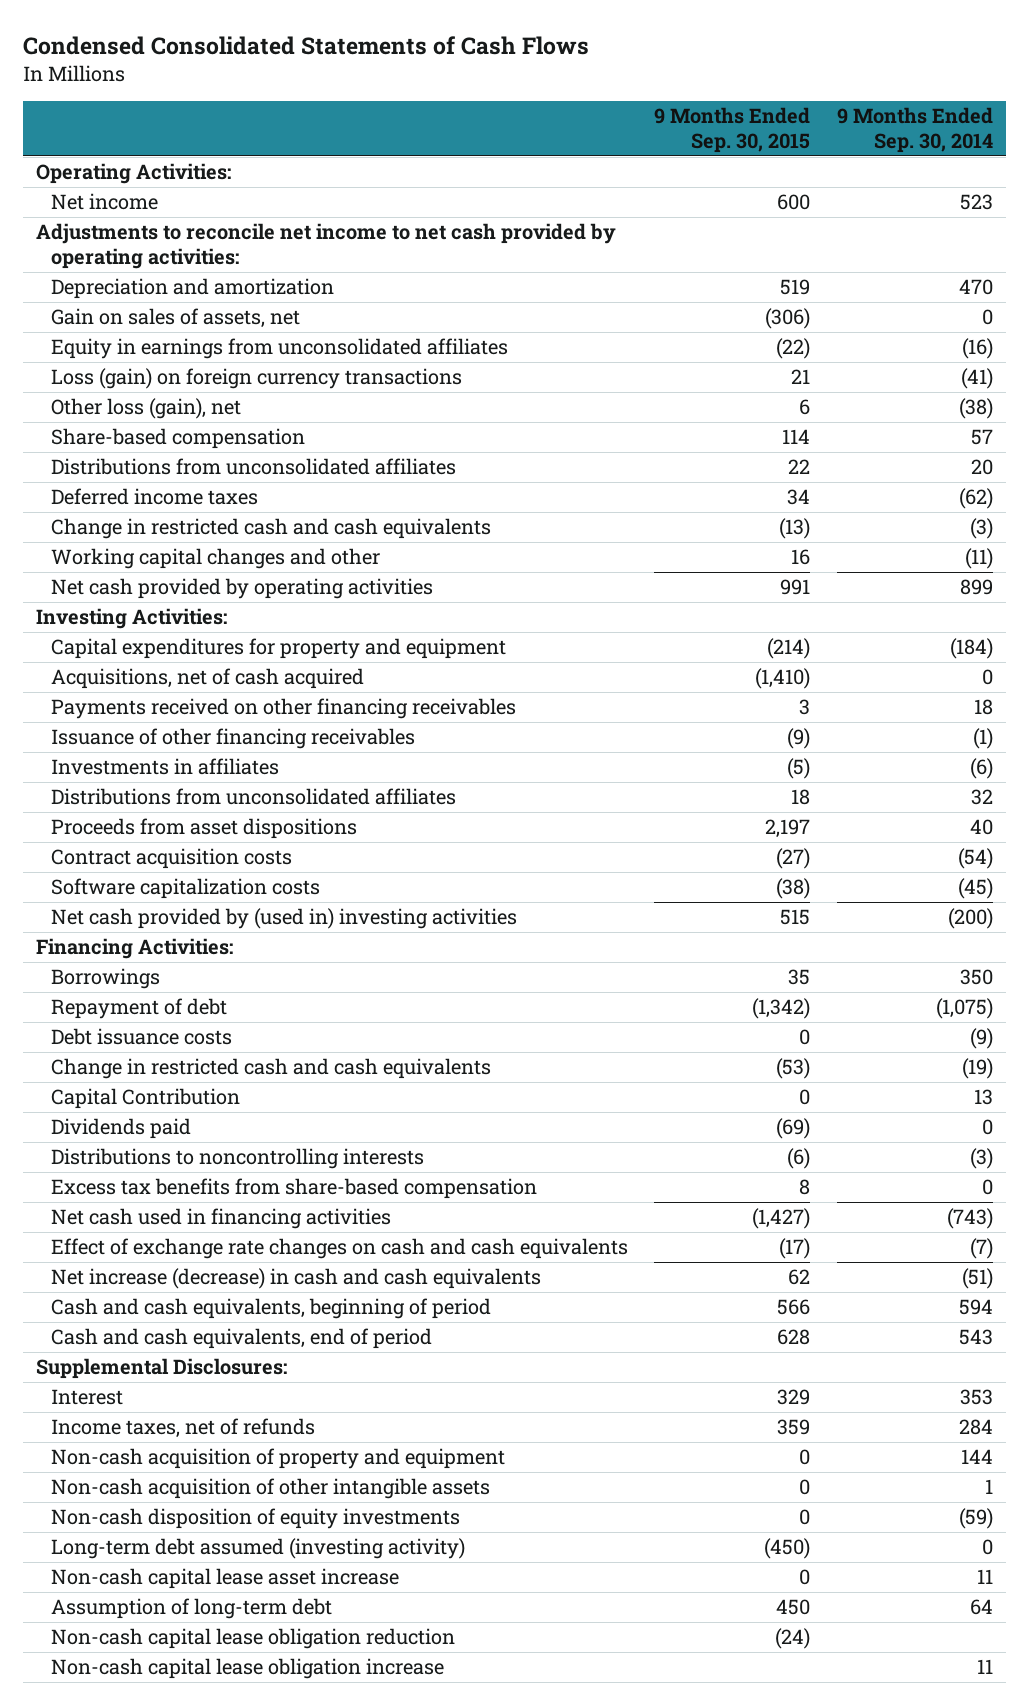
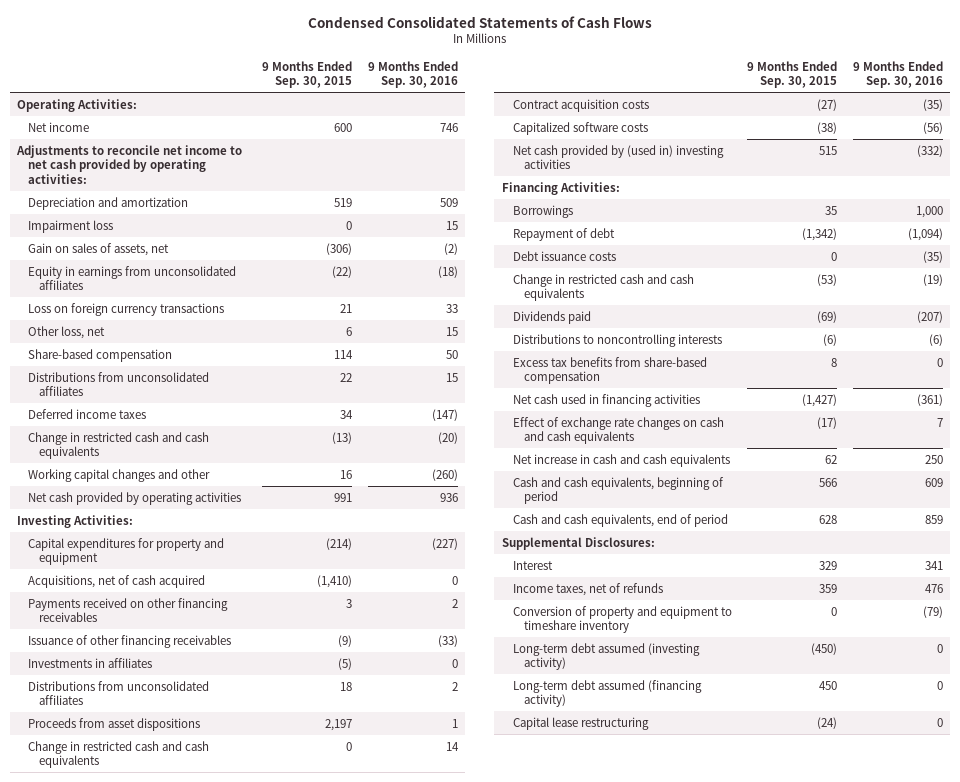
[836,106,993,153] 9 Months Ended Sep. 30, 2014 -> none
none -> [367,60,458,89] 9 Months Ended Sep. 30, 2016
none -> [27,219,113,233] Impairment loss
[51,368,463,390] Loss (gain) on foreign currency transactions -> [27,302,224,316] Loss on foreign currency transactions
[51,398,242,420] Other loss (gain), net -> [27,325,105,339] Other loss, net
none -> [27,740,209,769] Change in restricted cash and cash equivalents
[51,878,321,900] Software capitalization costs -> [512,121,648,135] Capitalized software costs
[51,1088,241,1110] Capital Contribution -> none
[51,1268,542,1290] Net increase (decrease) in cash and cash equivalents -> [512,453,730,467] Net increase in cash and cash equivalents
[51,1448,506,1470] Non-cash acquisition of property and equipment -> none
[51,1478,491,1500] Non-cash acquisition of other intangible assets -> none
[51,1508,461,1530] Non-cash disposition of equity investments -> none
none -> [512,605,732,634] Conversion of property and equipment to timeshare inventory
[51,1568,400,1590] Non-cash capital lease asset increase -> none
[51,1658,445,1680] Non-cash capital lease obligation increase -> none
[51,1598,333,1620] Assumption of long-term debt -> [512,679,702,708] Long-term debt assumed (financing activity)
[51,1628,456,1650] Non-cash capital lease obligation reduction -> [512,716,649,730] Capital lease restructuring

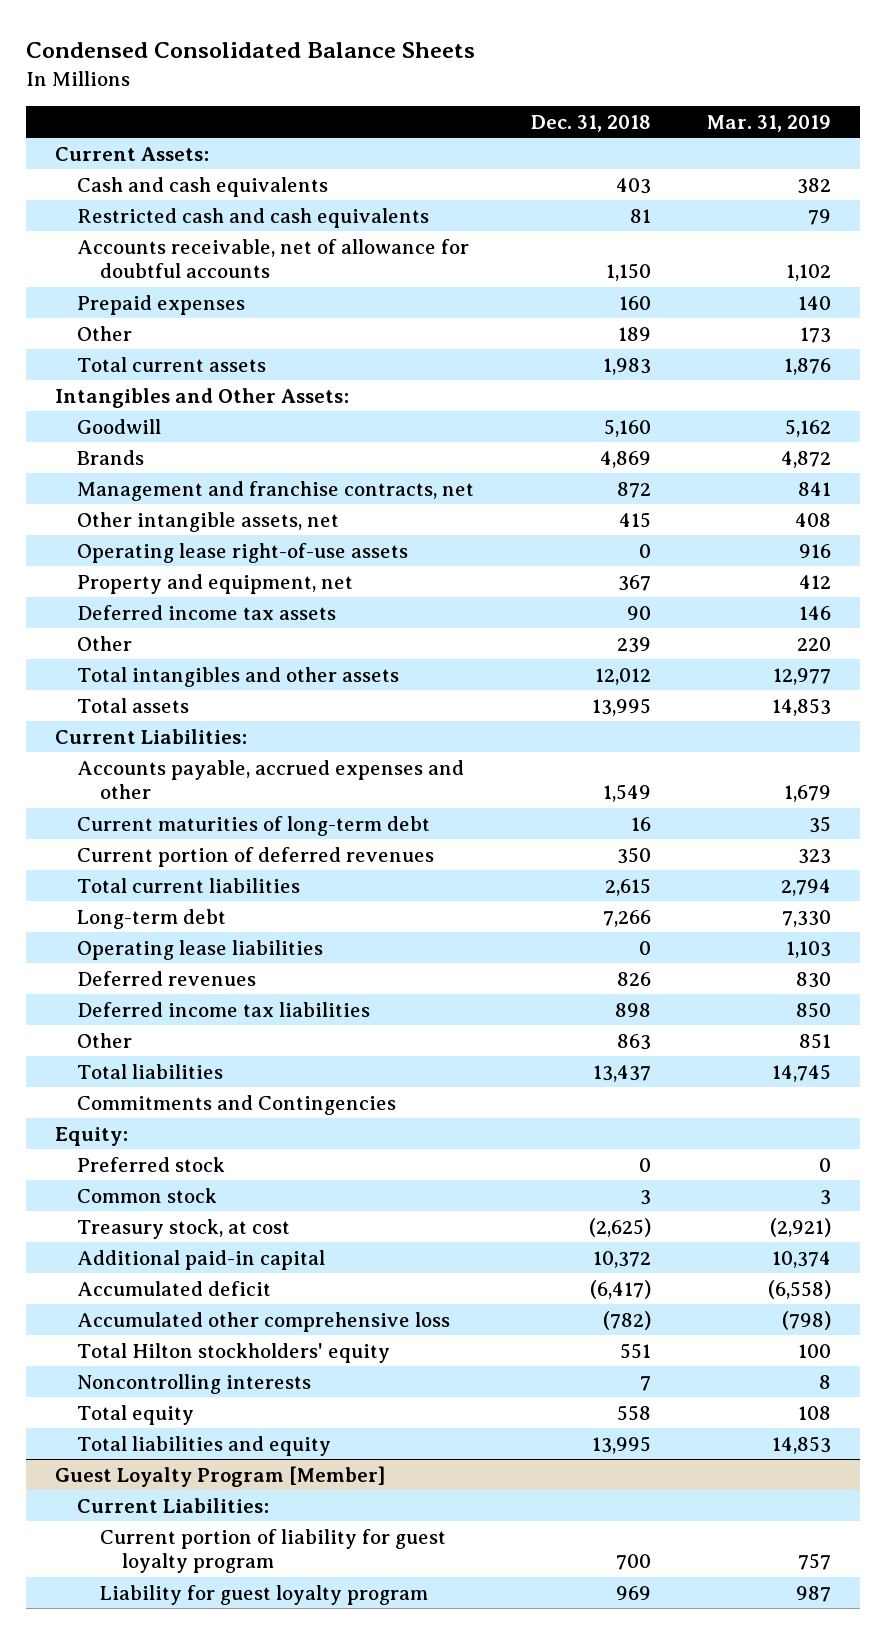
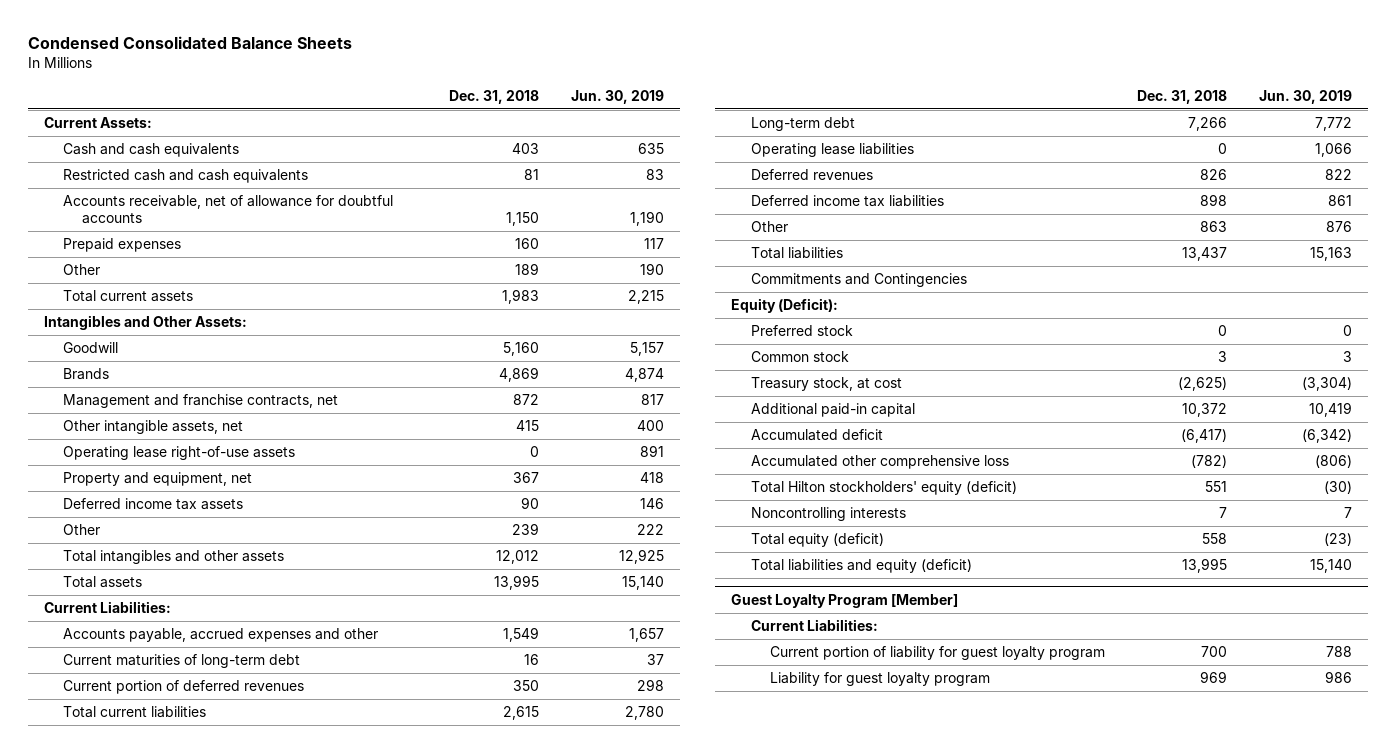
[707,114,832,132] Mar. 31, 2019 -> none
none -> [571,89,665,104] Jun. 30, 2019
[54,1126,128,1146] Equity: -> [731,298,839,314] Equity (Deficit):
[77,1342,391,1363] Total Hilton stockholders' equity -> [750,481,1017,496] Total Hilton stockholders' equity (deficit)
[77,1404,195,1425] Total equity -> [750,533,884,548] Total equity (deficit)
[77,1435,332,1456] Total liabilities and equity -> [750,559,972,574] Total liabilities and equity (deficit)

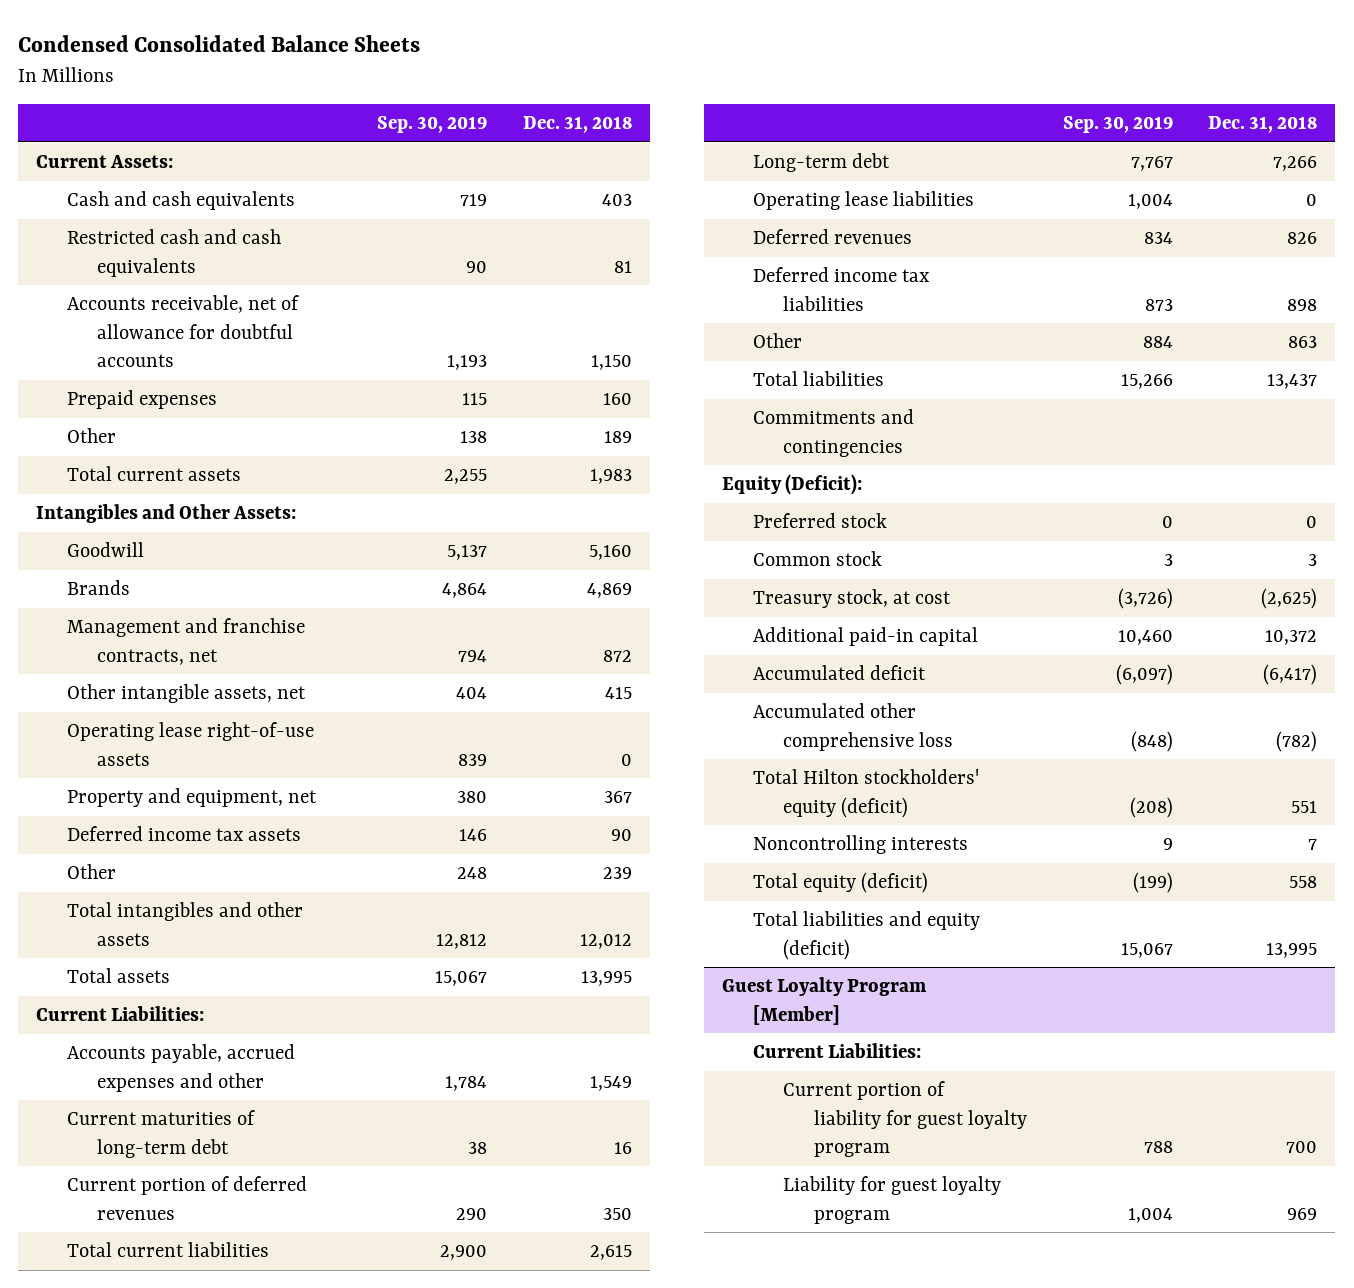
[571,89,665,104] Jun. 30, 2019 -> none
none -> [376,116,487,134] Sep. 30, 2019
[750,273,967,288] Commitments and Contingencies -> [752,409,914,457] Commitments and contingencies

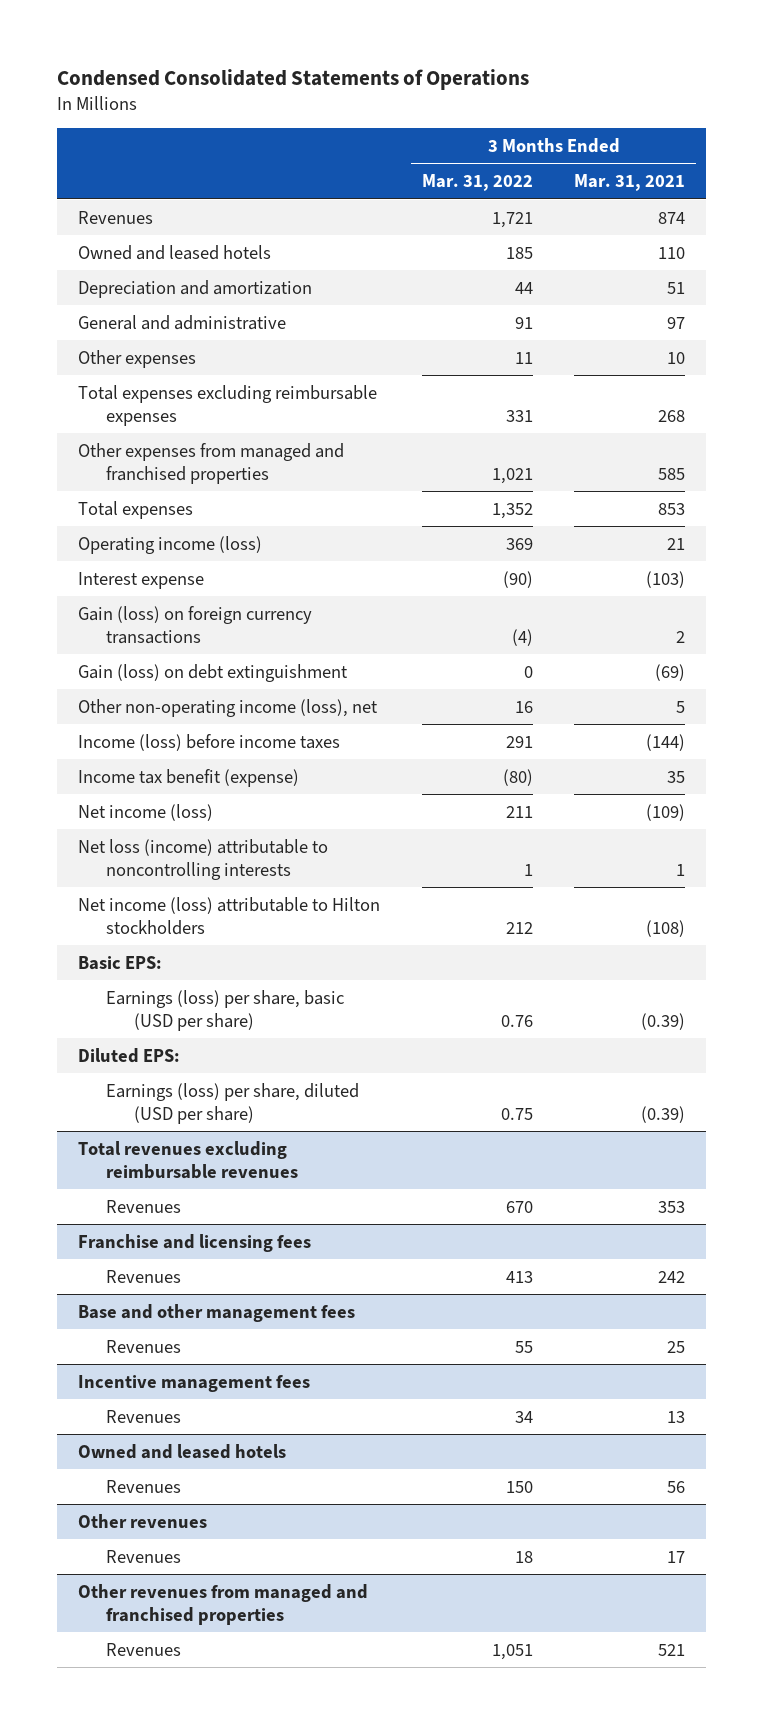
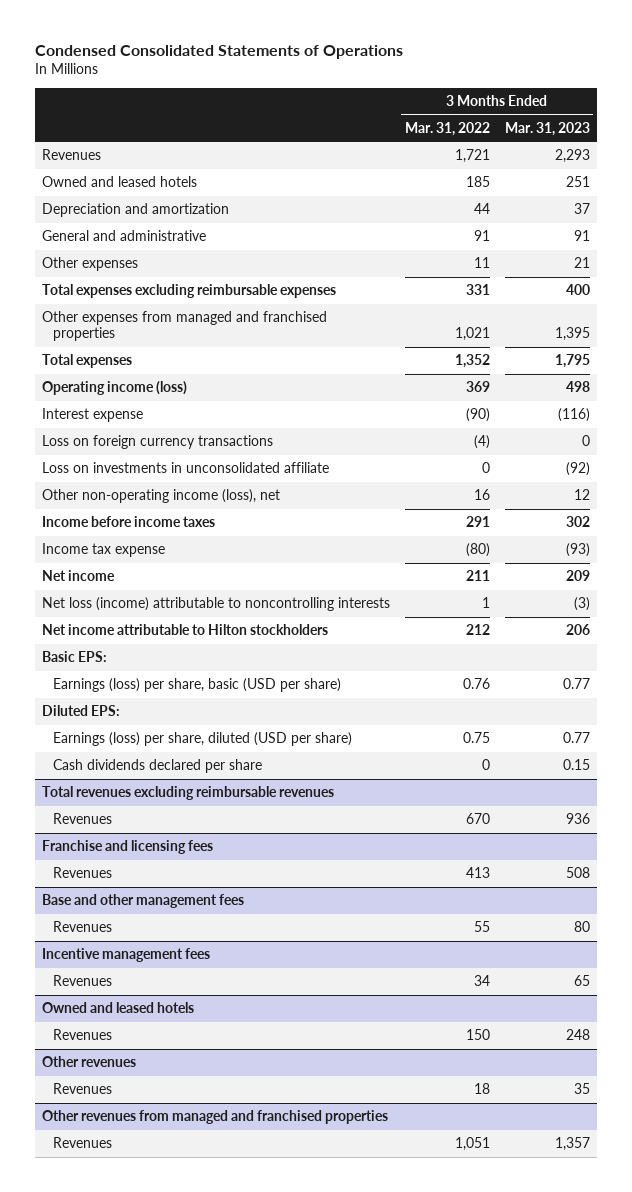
[574,174,686,192] Mar. 31, 2021 -> none
none -> [504,121,590,136] Mar. 31, 2023
[77,663,348,682] Gain (loss) on debt extinguishment -> none
[77,605,312,644] Gain (loss) on foreign currency transactions -> [42,435,274,450] Loss on foreign currency transactions
none -> [42,462,330,474] Loss on investments in unconsolidated affiliate
[77,733,340,751] Income (loss) before income taxes -> [42,516,216,528] Income before income taxes
[77,768,299,787] Income tax benefit (expense) -> [42,543,166,558] Income tax expense
[77,803,213,821] Net income (loss) -> [42,570,116,582] Net income
[77,896,380,935] Net income (loss) attributable to Hilton stockholders -> [42,624,329,636] Net income attributable to Hilton stockholders
none -> [52,759,262,774] Cash dividends declared per share

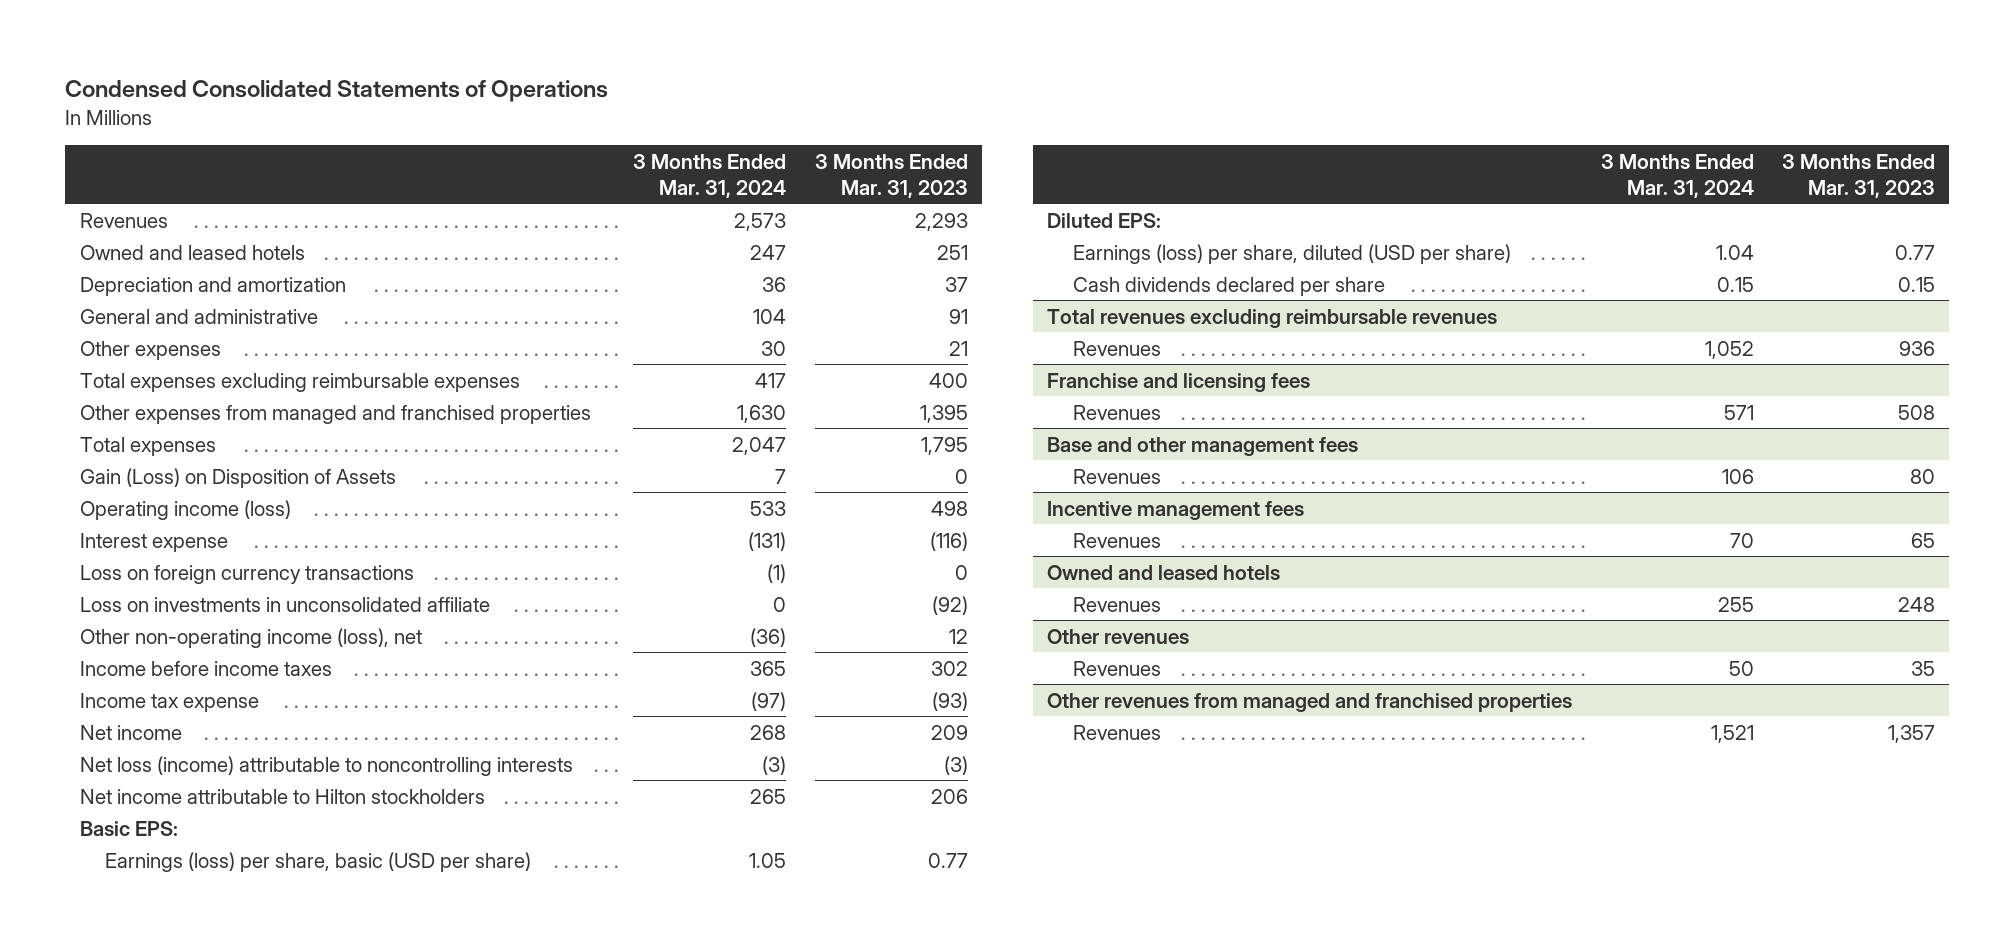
[404,121,490,136] Mar. 31, 2022 -> none
none -> [633,153,787,198] 3 Months Ended Mar. 31, 2024
none -> [79,467,396,488] Gain (Loss) on Disposition of Assets

